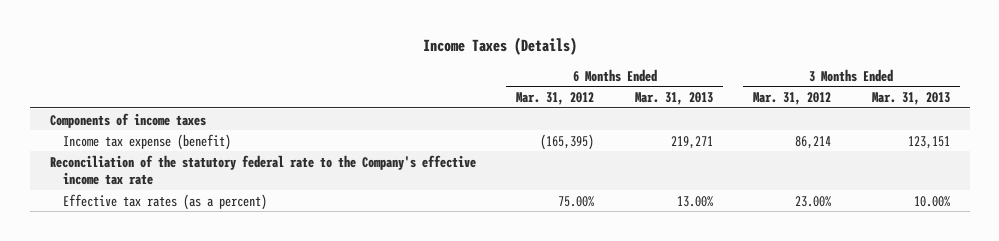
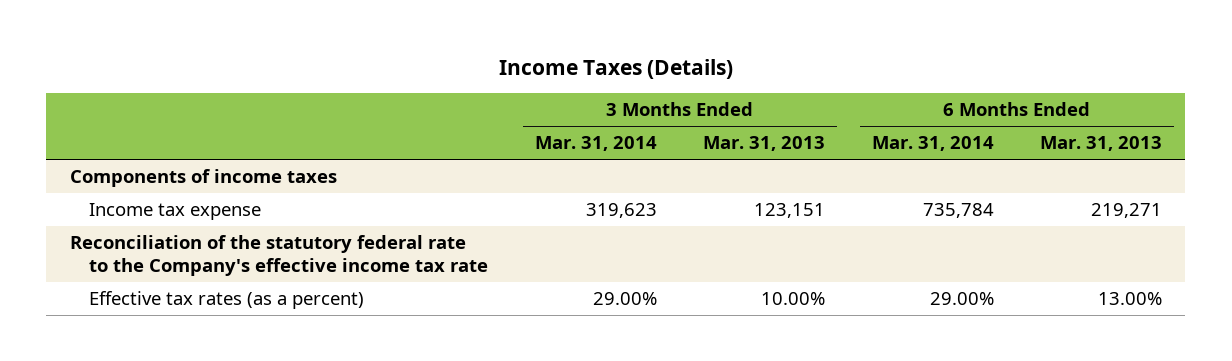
[516,92,595,106] Mar. 31, 2012 -> none
[753,92,832,106] Mar. 31, 2012 -> none
none -> [534,136,657,152] Mar. 31, 2014
none -> [871,136,994,152] Mar. 31, 2014
[63,133,232,150] Income tax expense (benefit) -> [89,203,262,221] Income tax expense

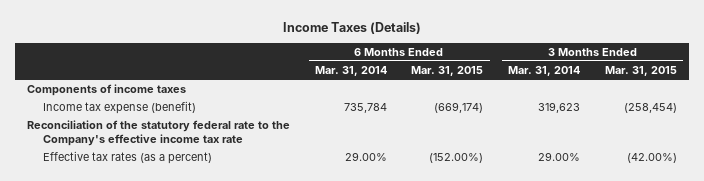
[703,136,826,152] Mar. 31, 2013 -> none
[1039,136,1162,152] Mar. 31, 2013 -> none
none -> [411,66,484,77] Mar. 31, 2015
none -> [604,66,677,77] Mar. 31, 2015
[89,203,262,221] Income tax expense -> [43,101,197,115] Income tax expense (benefit)

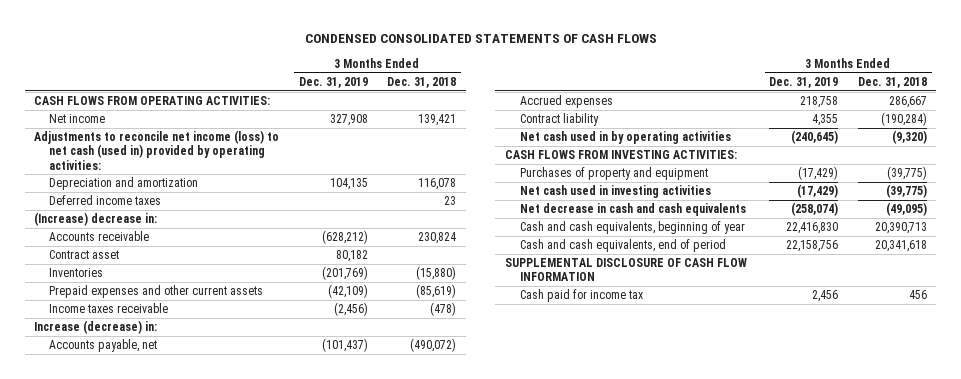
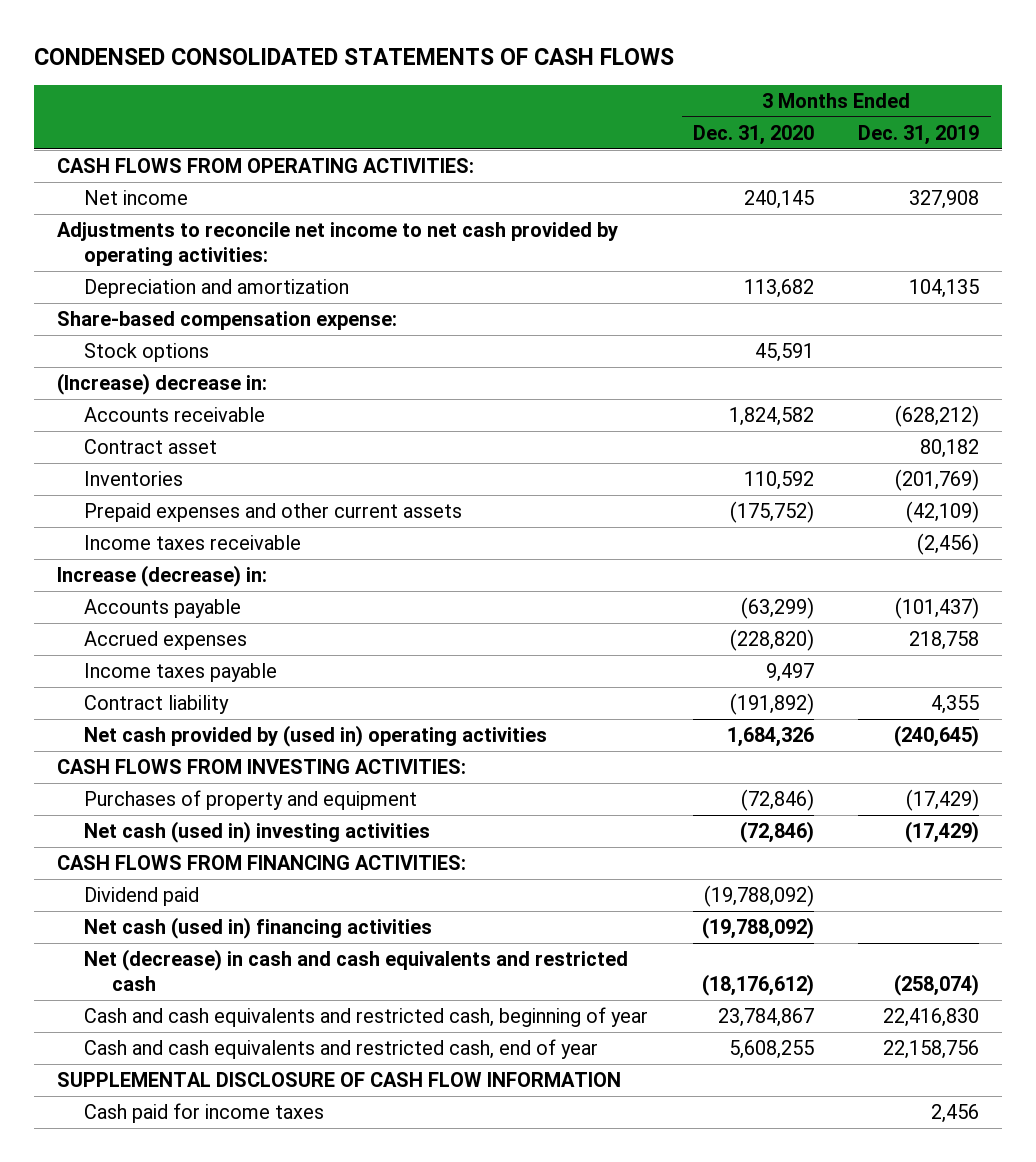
[387,77,457,89] Dec. 31, 2018 -> none
none -> [692,124,814,145] Dec. 31, 2020
[34,130,280,170] Adjustments to reconcile net income (loss) to net cash (used in) provided by operating activities: -> [56,222,618,266] Adjustments to reconcile net income to net cash provided by operating activities:
[49,195,162,206] Deferred income taxes -> none
none -> [56,311,397,331] Share-based compensation expense:
none -> [84,343,210,363] Stock options
[49,339,158,353] Accounts payable, net -> [84,599,242,619] Accounts payable
none -> [84,663,278,683] Income taxes payable
[520,131,732,145] Net cash used in by operating activities -> [84,725,548,748] Net cash provided by (used in) operating activities
[520,185,712,199] Net cash used in investing activities -> [84,821,431,844] Net cash (used in) investing activities
none -> [56,855,466,871] CASH FLOWS FROM FINANCING ACTIVITIES:
none -> [84,887,200,907] Dividend paid
none -> [84,917,433,940] Net cash (used in) financing activities
[520,203,747,217] Net decrease in cash and cash equivalents -> [84,949,629,991] Net (decrease) in cash and cash equivalents and restricted cash
[520,221,746,235] Cash and cash equivalents, beginning of year -> [84,1007,649,1028] Cash and cash equivalents and restricted cash, beginning of year
[520,239,727,253] Cash and cash equivalents, end of period -> [84,1039,599,1060] Cash and cash equivalents and restricted cash, end of year
[520,289,644,303] Cash paid for income tax -> [84,1103,325,1124] Cash paid for income taxes

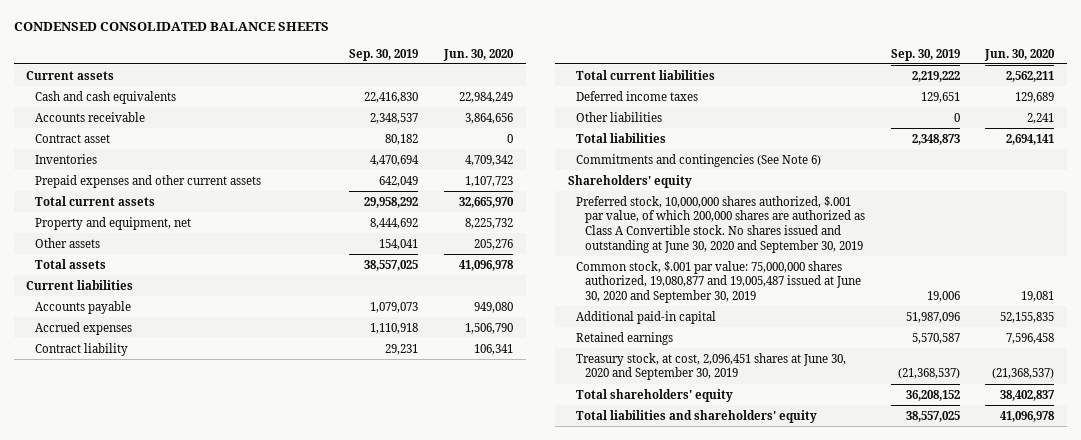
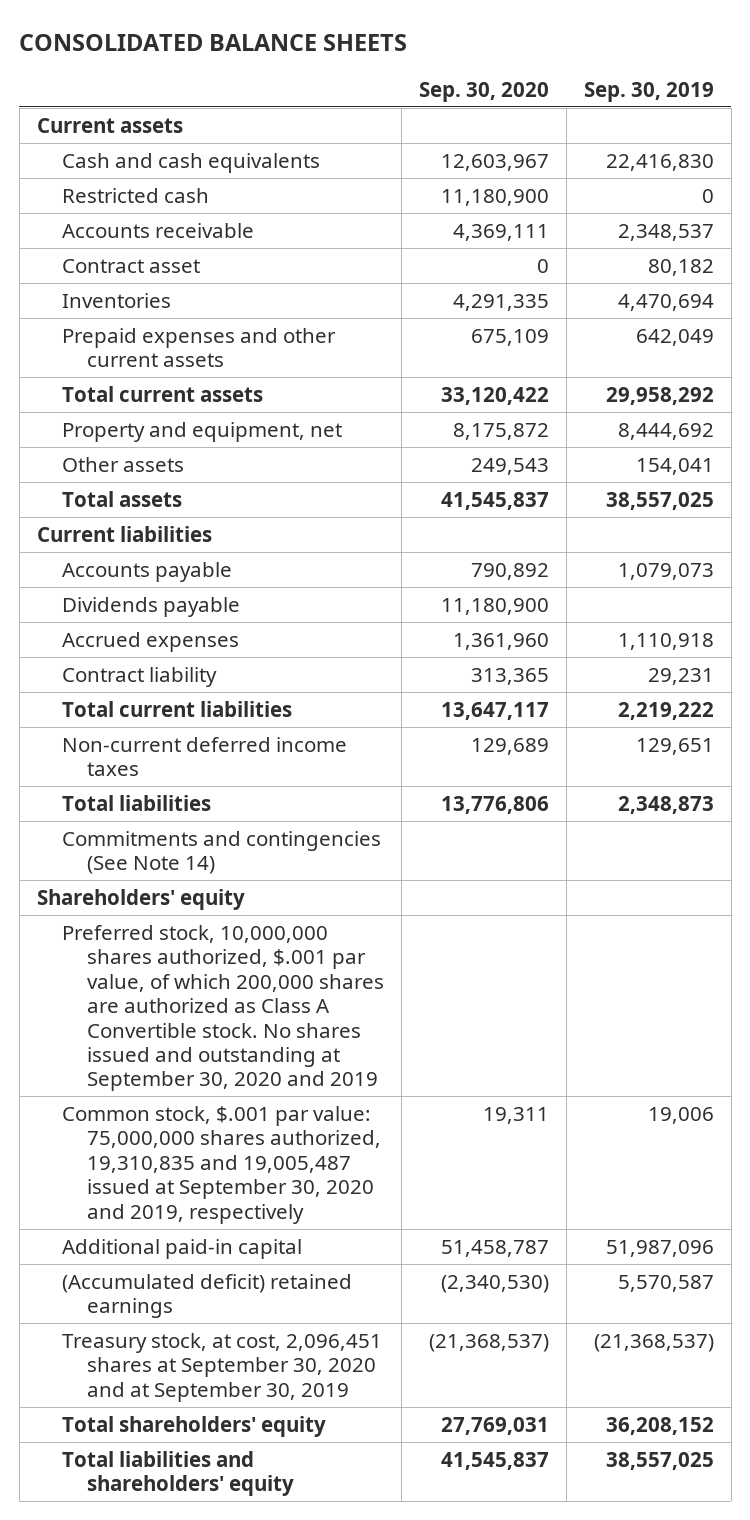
[13,22,329,32] CONDENSED CONSOLIDATED BALANCE SHEETS -> [19,34,408,52] CONSOLIDATED BALANCE SHEETS
[443,48,515,61] Jun. 30, 2020 -> none
none -> [418,81,549,102] Sep. 30, 2020
none -> [61,187,209,203] Restricted cash
none -> [61,596,240,617] Dividends payable
[576,111,663,122] Other liabilities -> none
[576,90,699,101] Deferred income taxes -> [61,736,347,777] Non-current deferred income taxes
[576,153,822,167] Commitments and contingencies (See Note 6) -> [61,830,381,875] Commitments and contingencies (See Note 14)
[576,195,865,253] Preferred stock, 10,000,000 shares authorized, $.001 par value, of which 200,000 shares are authorized as Class A Convertible stock. No shares issued and outstanding at June 30, 2020 and September 30, 2019 -> [61,924,384,1092] Preferred stock, 10,000,000 shares authorized, $.001 par value, of which 200,000 shares are authorized as Class A Convertible stock. No shares issued and outstanding at September 30, 2020 and 2019
[576,260,861,304] Common stock, $.001 par value: 75,000,000 shares authorized, 19,080,877 and 19,005,487 issued at June 30, 2020 and September 30, 2019 -> [61,1105,381,1224] Common stock, $.001 par value: 75,000,000 shares authorized, 19,310,835 and 19,005,487 issued at September 30, 2020 and 2019, respectively
[576,331,674,345] Retained earnings -> [61,1273,352,1319] (Accumulated deficit) retained earnings
[576,352,847,381] Treasury stock, at cost, 2,096,451 shares at June 30, 2020 and September 30, 2019 -> [61,1332,382,1402] Treasury stock, at cost, 2,096,451 shares at September 30, 2020 and at September 30, 2019

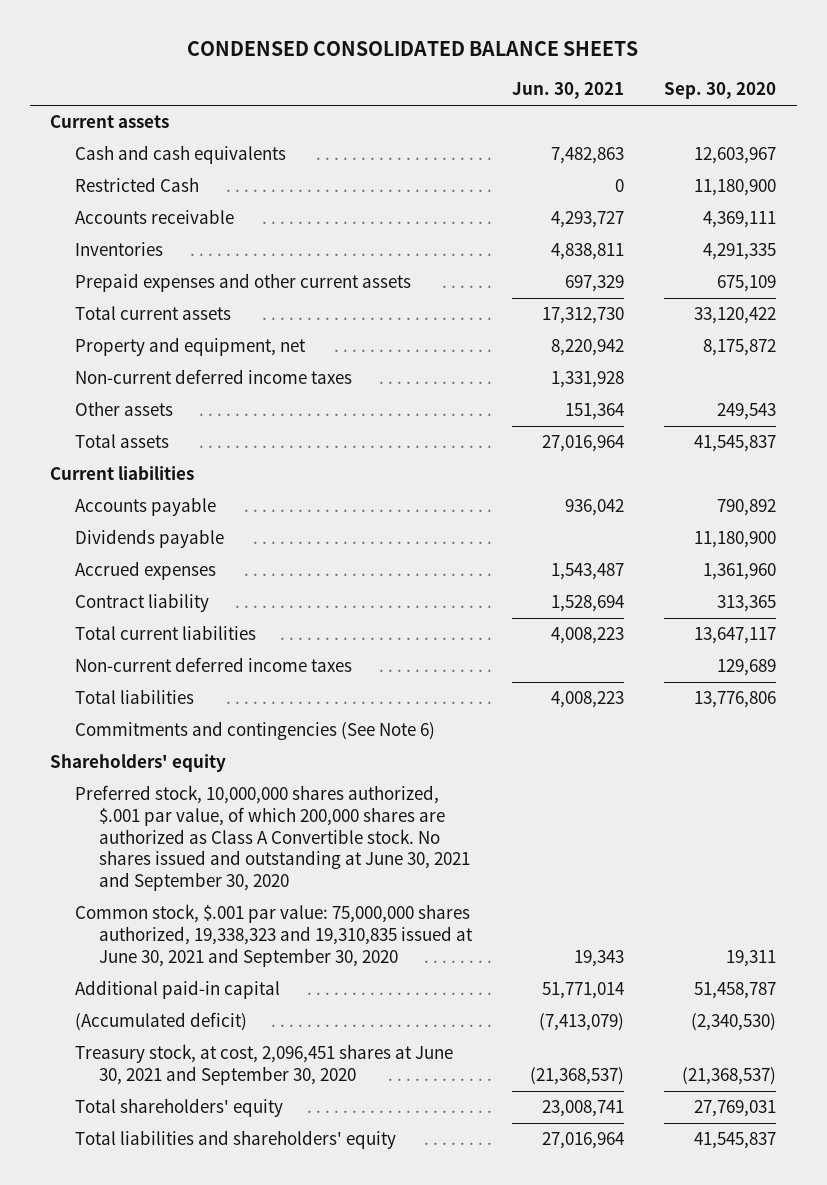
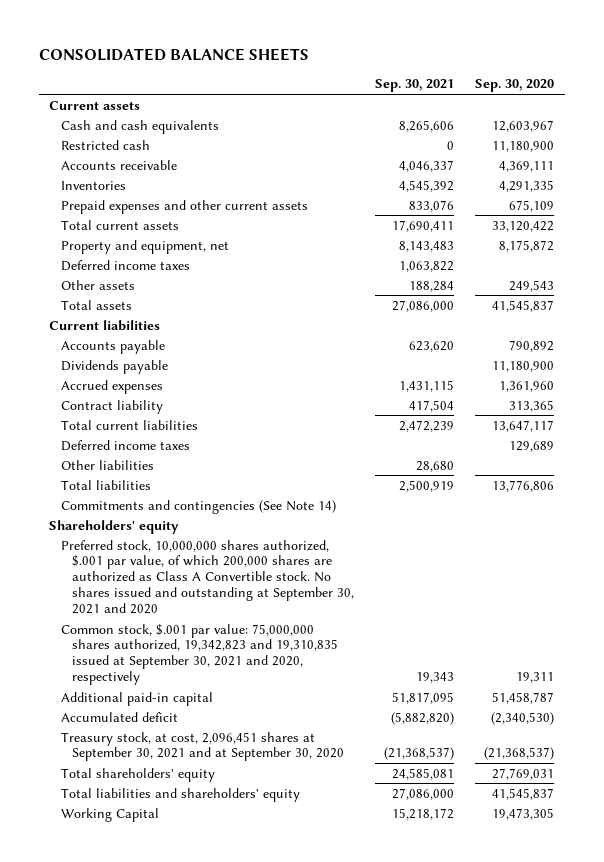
[187,41,639,57] CONDENSED CONSOLIDATED BALANCE SHEETS -> [38,48,309,62] CONSOLIDATED BALANCE SHEETS
[512,82,625,100] Jun. 30, 2021 -> none
none -> [375,79,455,93] Sep. 30, 2021
[74,177,199,193] Restricted Cash -> [60,139,150,150] Restricted cash
[74,369,352,385] Non-current deferred income taxes -> [60,259,190,271] Deferred income taxes
[74,657,352,673] Non-current deferred income taxes -> [60,439,190,451] Deferred income taxes
none -> [60,459,154,470] Other liabilities
[74,721,435,741] Commitments and contingencies (See Note 6) -> [60,499,336,514] Commitments and contingencies (See Note 14)
[74,785,471,891] Preferred stock, 10,000,000 shares authorized, $.001 par value, of which 200,000 shares are authorized as Class A Convertible stock. No shares issued and outstanding at June 30, 2021 and September 30, 2020 -> [60,539,354,615] Preferred stock, 10,000,000 shares authorized, $.001 par value, of which 200,000 shares are authorized as Class A Convertible stock. No shares issued and outstanding at September 30, 2021 and 2020
[74,904,474,967] Common stock, $.001 par value: 75,000,000 shares authorized, 19,338,323 and 19,310,835 issued at June 30, 2021 and September 30, 2020 -> [60,623,338,686] Common stock, $.001 par value: 75,000,000 shares authorized, 19,342,823 and 19,310,835 issued at September 30, 2021 and 2020, respectively
[74,1012,247,1032] (Accumulated deficit) -> [60,711,178,722] Accumulated deficit
[74,1044,453,1085] Treasury stock, at cost, 2,096,451 shares at June 30, 2021 and September 30, 2020 -> [60,731,344,762] Treasury stock, at cost, 2,096,451 shares at September 30, 2021 and at September 30, 2020
none -> [60,807,159,822] Working Capital

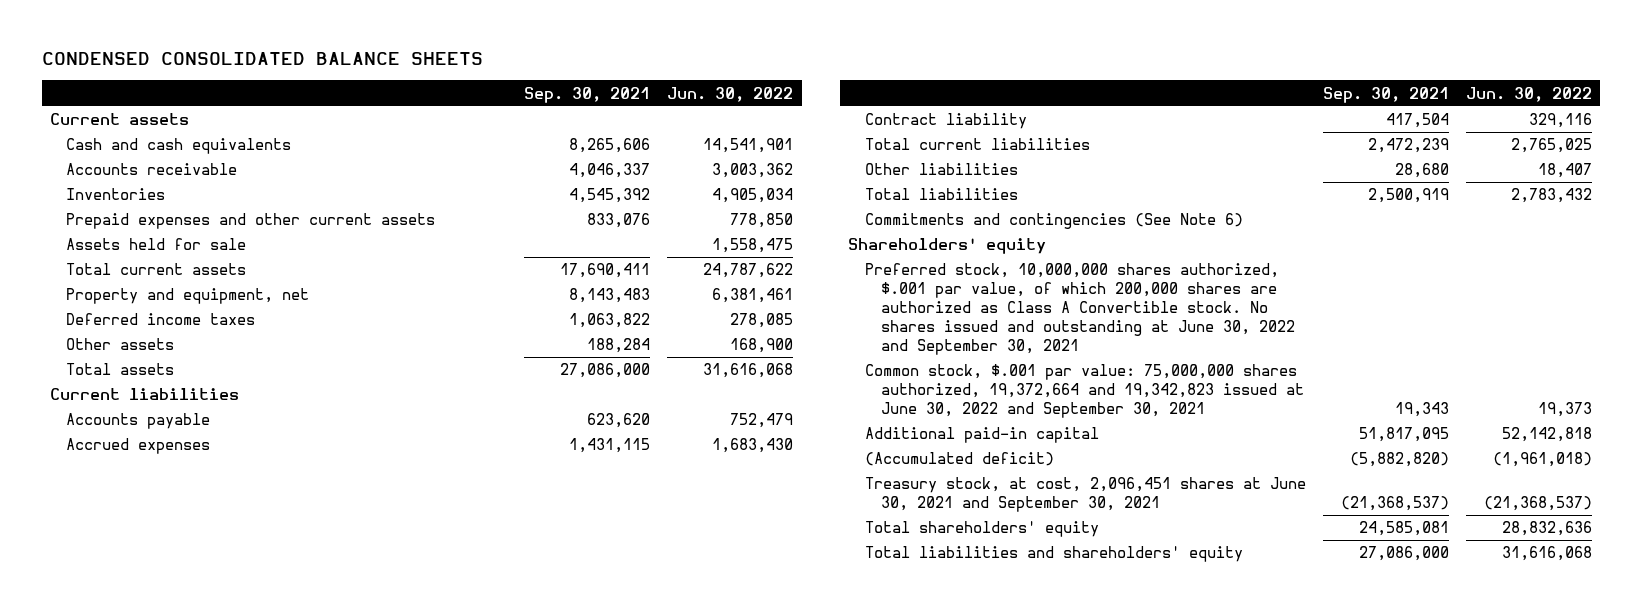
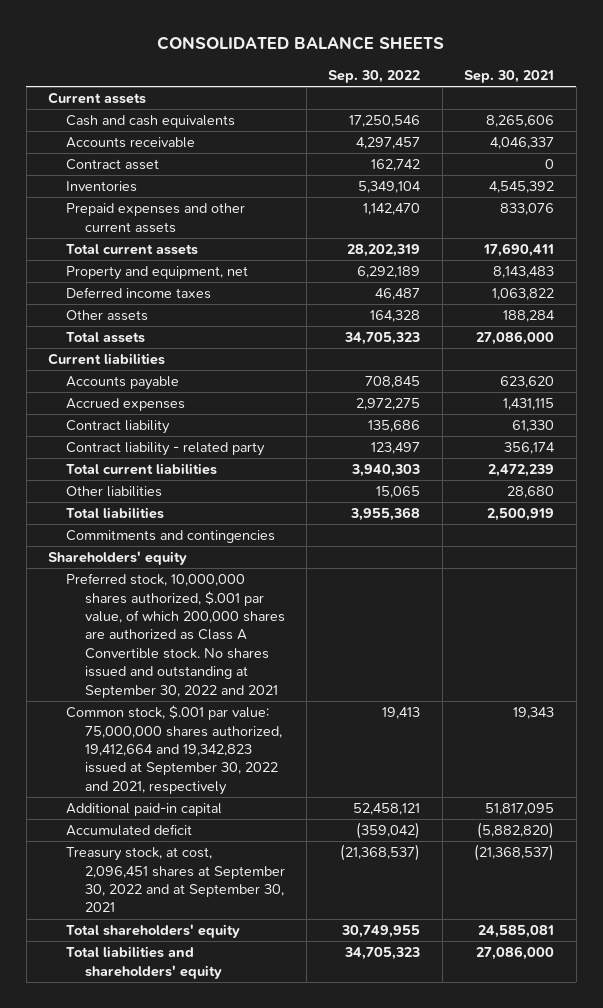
[41,52,483,66] CONDENSED CONSOLIDATED BALANCE SHEETS -> [157,35,445,50] CONSOLIDATED BALANCE SHEETS
[667,86,794,102] Jun. 30, 2022 -> none
none -> [328,69,421,83] Sep. 30, 2022
none -> [66,159,160,171] Contract asset
[66,238,247,251] Assets held for sale -> none
[1385,113,1449,129] 417,504 -> [512,420,555,433] 61,330
none -> [66,442,266,457] Contract liability - related party
[864,213,1243,230] Commitments and contingencies (See Note 6) -> [66,530,276,544] Commitments and contingencies
[864,263,1296,355] Preferred stock, 10,000,000 shares authorized, $.001 par value, of which 200,000 shares are authorized as Class A Convertible stock. No shares issued and outstanding at June 30, 2022 and September 30, 2021 -> [66,573,285,698] Preferred stock, 10,000,000 shares authorized, $.001 par value, of which 200,000 shares are authorized as Class A Convertible stock. No shares issued and outstanding at September 30, 2022 and 2021
[864,364,1305,419] Common stock, $.001 par value: 75,000,000 shares authorized, 19,372,664 and 19,342,823 issued at June 30, 2022 and September 30, 2021 -> [66,705,282,795] Common stock, $.001 par value: 75,000,000 shares authorized, 19,412,664 and 19,342,823 issued at September 30, 2022 and 2021, respectively
[864,452,1054,467] (Accumulated deficit) -> [66,824,193,837] Accumulated deficit
[864,477,1306,513] Treasury stock, at cost, 2,096,451 shares at June 30, 2021 and September 30, 2021 -> [66,847,285,913] Treasury stock, at cost, 2,096,451 shares at September 30, 2022 and at September 30, 2021

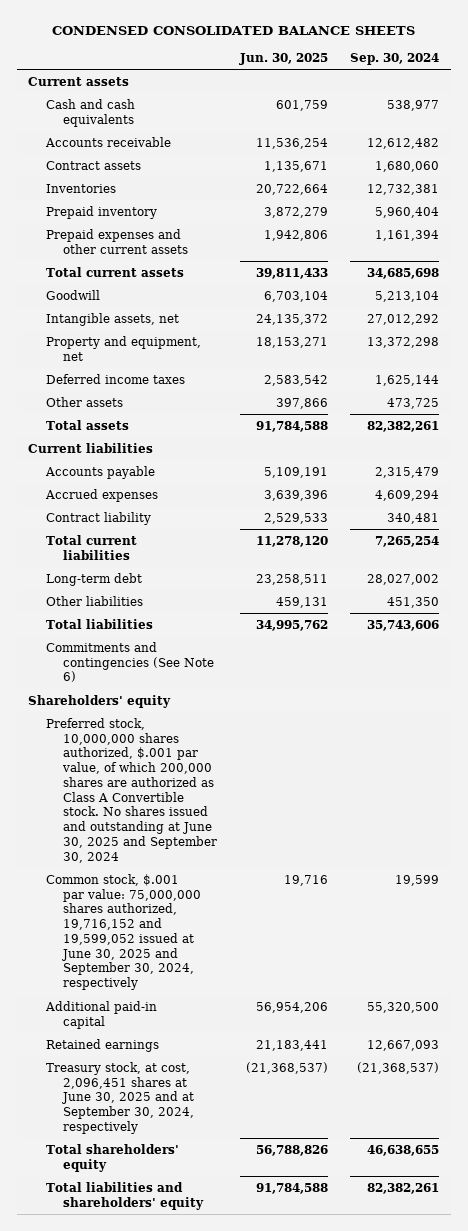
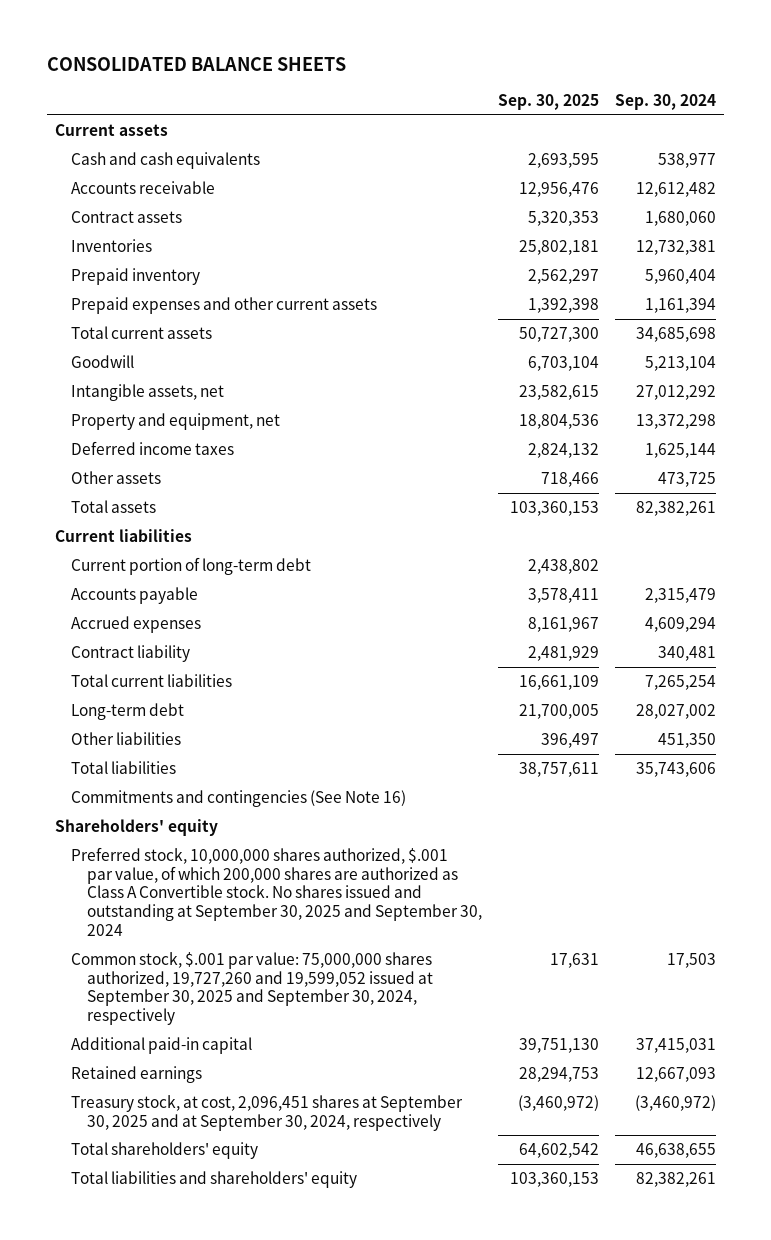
[51,25,415,35] CONDENSED CONSOLIDATED BALANCE SHEETS -> [46,56,346,71] CONSOLIDATED BALANCE SHEETS
[238,52,328,65] Jun. 30, 2025 -> none
none -> [497,94,599,111] Sep. 30, 2025
none -> [70,556,311,575] Current portion of long-term debt
[45,641,214,683] Commitments and contingencies (See Note 6) -> [70,789,406,807] Commitments and contingencies (See Note 16)
[45,717,217,863] Preferred stock, 10,000,000 shares authorized, $.001 par value, of which 200,000 shares are authorized as Class A Convertible stock. No shares issued and outstanding at June 30, 2025 and September 30, 2024 -> [70,846,482,936] Preferred stock, 10,000,000 shares authorized, $.001 par value, of which 200,000 shares are authorized as Class A Convertible stock. No shares issued and outstanding at September 30, 2025 and September 30, 2024
[45,873,201,991] Common stock, $.001 par value: 75,000,000 shares authorized, 19,716,152 and 19,599,052 issued at June 30, 2025 and September 30, 2024, respectively -> [70,951,433,1026] Common stock, $.001 par value: 75,000,000 shares authorized, 19,727,260 and 19,599,052 issued at September 30, 2025 and September 30, 2024, respectively
[395,874,440,886] 19,599 -> [667,952,717,968] 17,503
[367,1001,440,1013] 55,320,500 -> [636,1037,717,1053] 37,415,031
[45,1061,194,1134] Treasury stock, at cost, 2,096,451 shares at June 30, 2025 and at September 30, 2024, respectively -> [70,1094,463,1131] Treasury stock, at cost, 2,096,451 shares at September 30, 2025 and at September 30, 2024, respectively
[357,1061,440,1074] (21,368,537) -> [635,1094,717,1111] (3,460,972)

